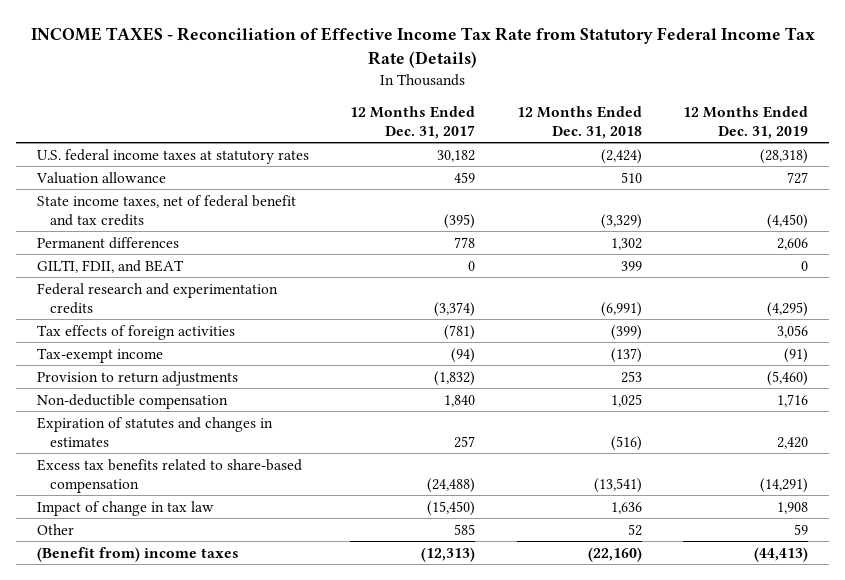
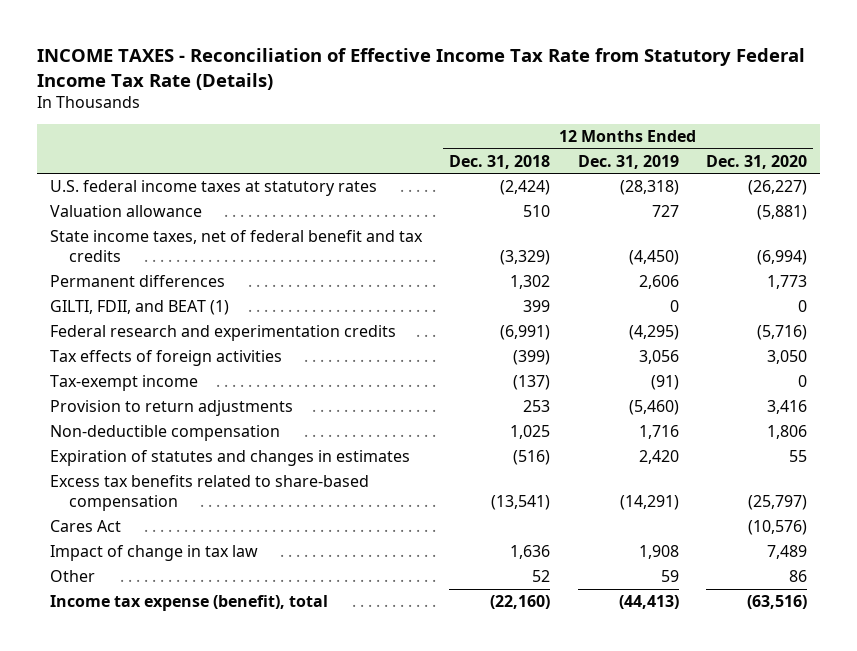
[350,105,476,139] 12 Months Ended Dec. 31, 2017 -> none
none -> [705,154,807,169] Dec. 31, 2020
[37,259,185,273] GILTI, FDII, and BEAT -> [50,300,230,316] GILTI, FDII, and BEAT (1)
none -> [50,520,122,533] Cares Act
[37,546,240,562] (Benefit from) income taxes -> [50,595,329,612] Income tax expense (benefit), total

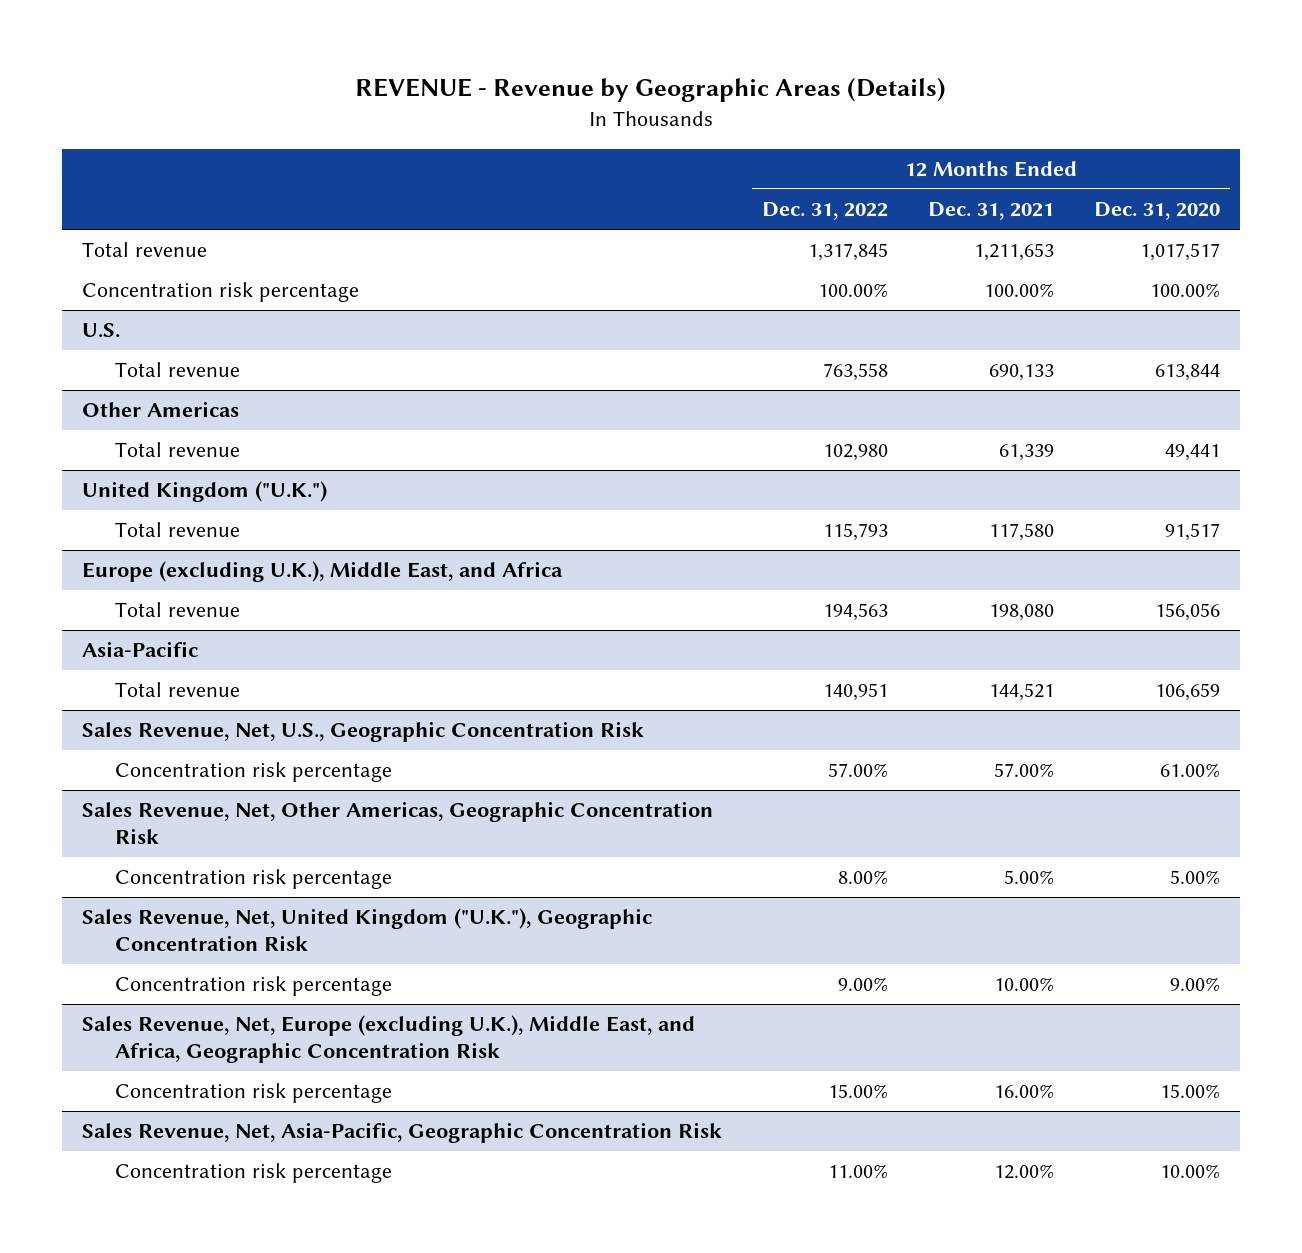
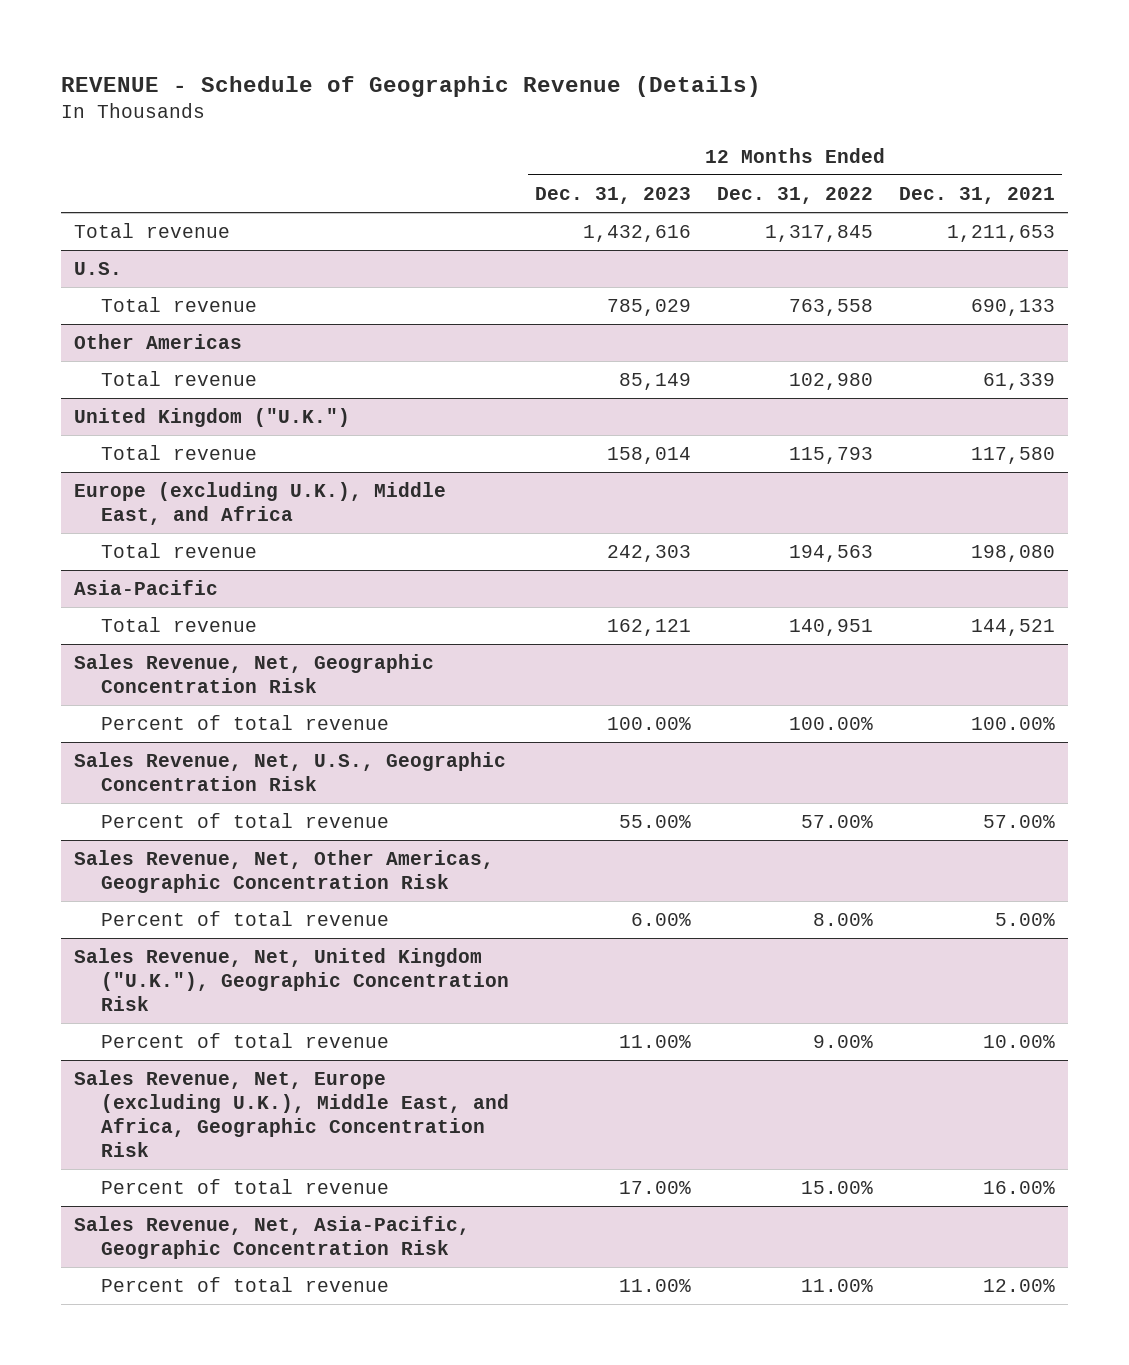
[355,77,947,103] REVENUE - Revenue by Geographic Areas (Details) -> [61,75,762,97] REVENUE - Schedule of Geographic Revenue (Details)
[1094,202,1221,221] Dec. 31, 2020 -> none
none -> [534,187,691,205] Dec. 31, 2023
[81,282,359,303] Concentration risk percentage -> none
none -> [74,654,435,693] Sales Revenue, Net, Geographic Concentration Risk
none -> [100,715,389,731] Percent of total revenue
[114,762,392,783] Concentration risk percentage -> [100,813,389,829] Percent of total revenue
[114,869,392,890] Concentration risk percentage -> [100,911,389,927] Percent of total revenue
[114,976,392,997] Concentration risk percentage -> [100,1033,389,1049] Percent of total revenue
[114,1083,392,1104] Concentration risk percentage -> [100,1179,389,1195] Percent of total revenue
[114,1163,392,1184] Concentration risk percentage -> [100,1277,389,1293] Percent of total revenue

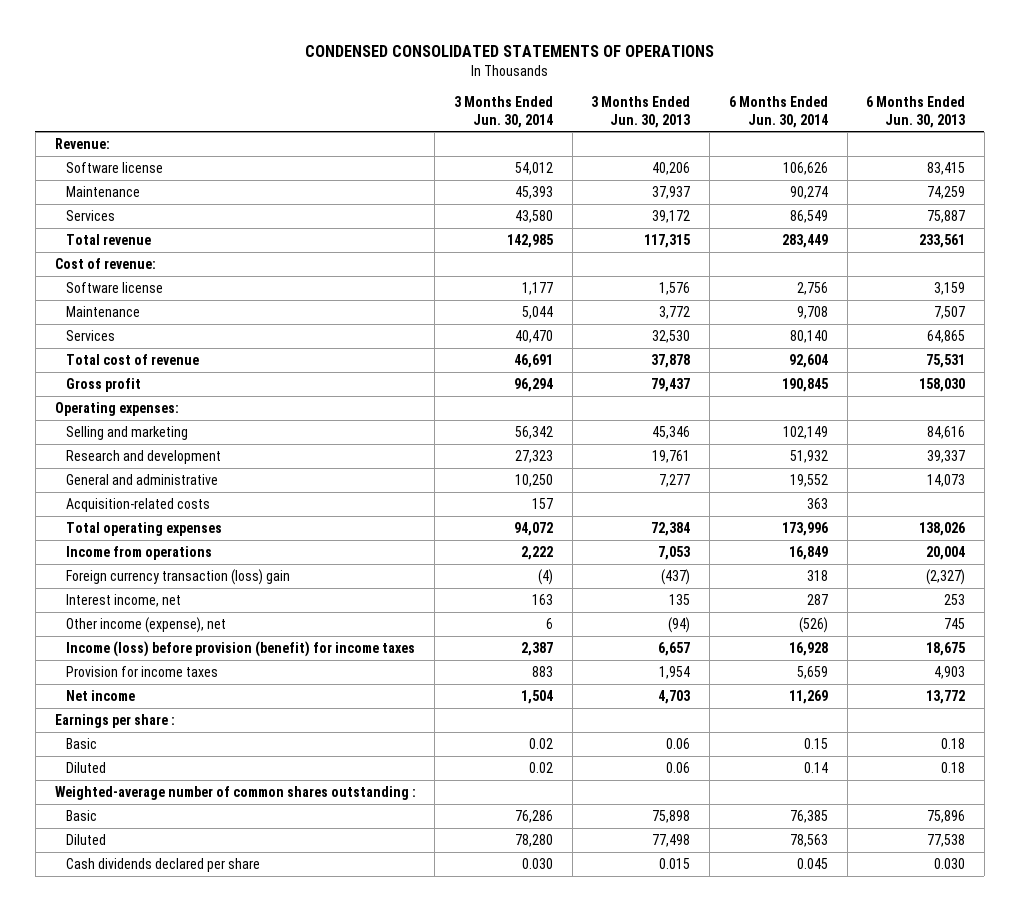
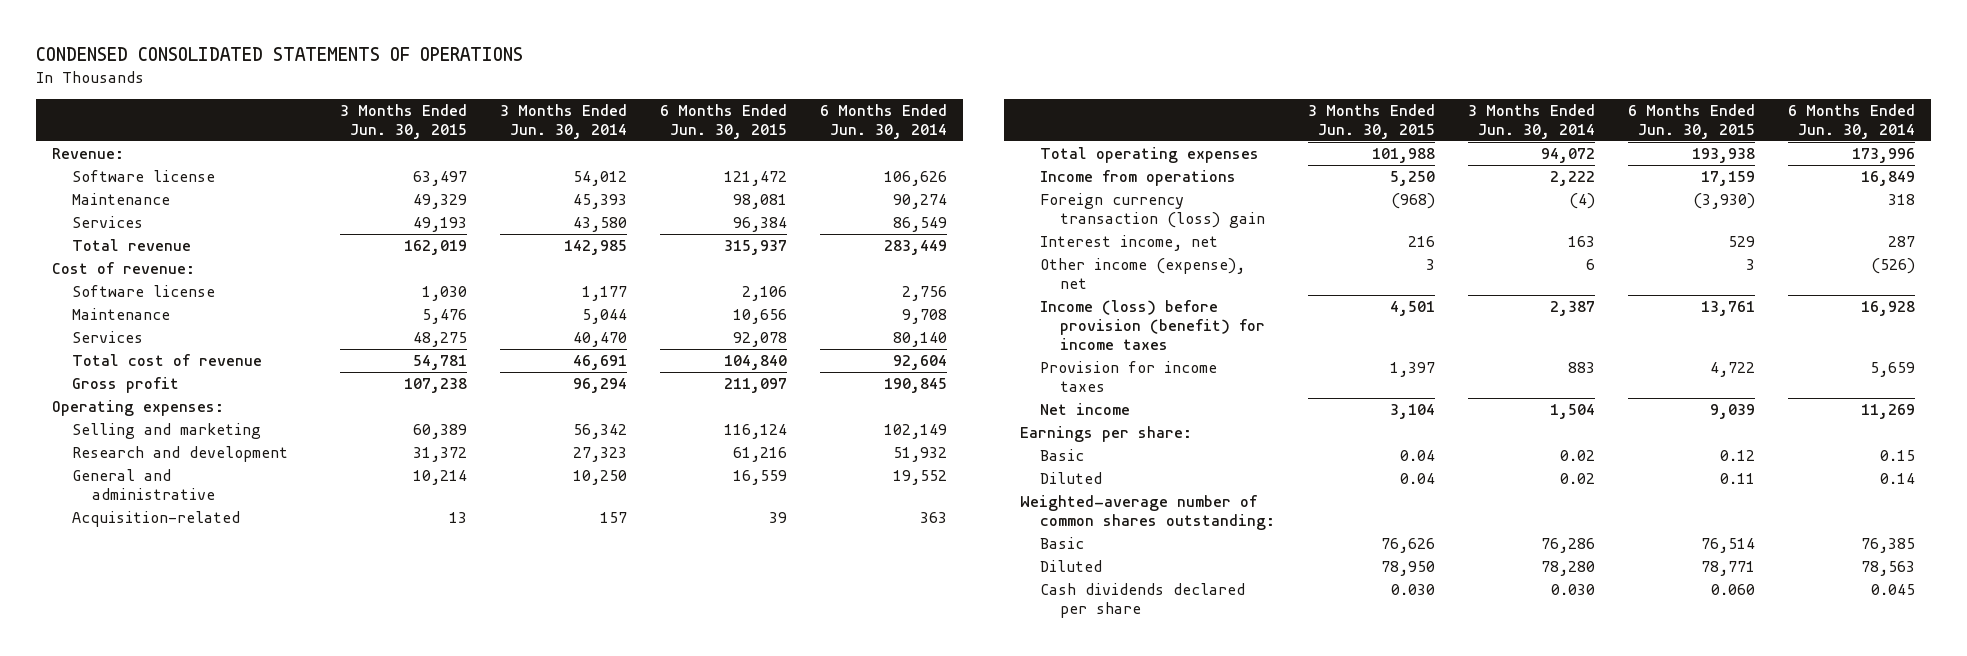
[591,95,691,128] 3 Months Ended Jun. 30, 2013 -> none
[866,95,966,128] 6 Months Ended Jun. 30, 2013 -> none
none -> [339,103,467,140] 3 Months Ended Jun. 30, 2015
none -> [659,103,787,140] 6 Months Ended Jun. 30, 2015
[66,497,211,512] Acquisition-related costs -> [72,511,241,528] Acquisition-related
[54,713,175,728] Earnings per share : -> [1020,426,1193,443] Earnings per share:
[54,785,416,800] Weighted-average number of common shares outstanding : -> [1020,495,1276,531] Weighted-average number of common shares outstanding:

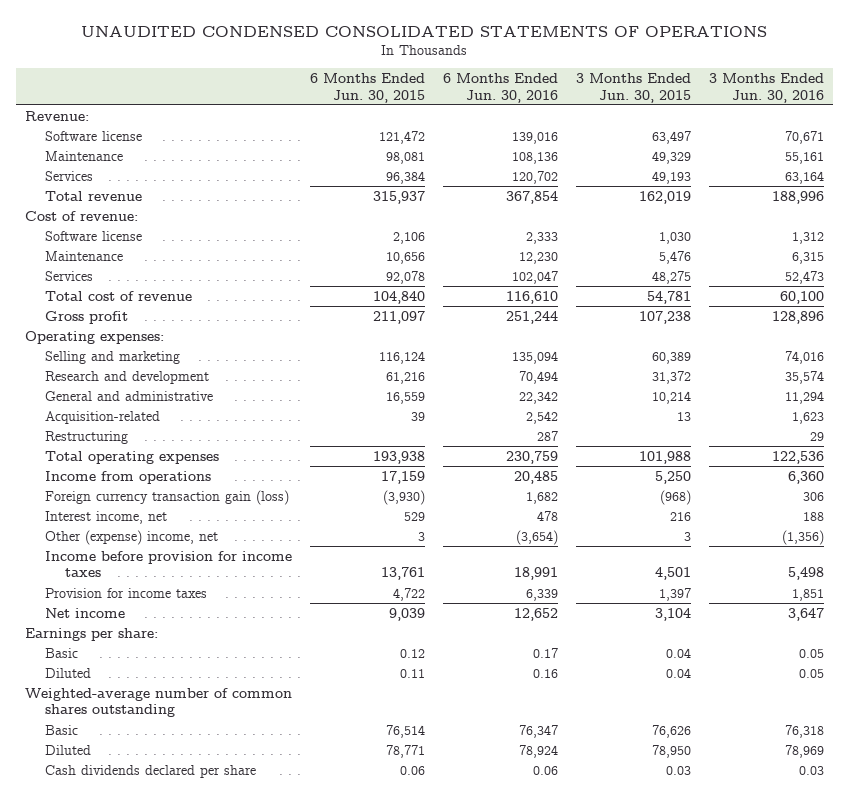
[35,46,523,61] CONDENSED CONSOLIDATED STATEMENTS OF OPERATIONS -> [81,25,768,37] UNAUDITED CONDENSED CONSOLIDATED STATEMENTS OF OPERATIONS
[499,103,627,140] 3 Months Ended Jun. 30, 2014 -> none
[819,103,947,140] 6 Months Ended Jun. 30, 2014 -> none
none -> [442,73,558,103] 6 Months Ended Jun. 30, 2016
none -> [709,73,825,103] 3 Months Ended Jun. 30, 2016
none -> [44,430,128,444] Restructuring
[1040,193,1265,229] Foreign currency transaction (loss) gain -> [44,489,289,505] Foreign currency transaction gain (loss)
[1040,258,1246,290] Other income (expense), net -> [44,529,218,545] Other (expense) income, net
[1040,300,1265,351] Income (loss) before provision (benefit) for income taxes -> [44,550,292,578] Income before provision for income taxes
[1020,495,1276,531] Weighted-average number of common shares outstanding: -> [24,687,292,718] Weighted-average number of common shares outstanding
[1390,584,1435,596] 0.030 -> [666,765,692,775] 0.03
[1710,584,1755,596] 0.060 -> [399,765,425,775] 0.06

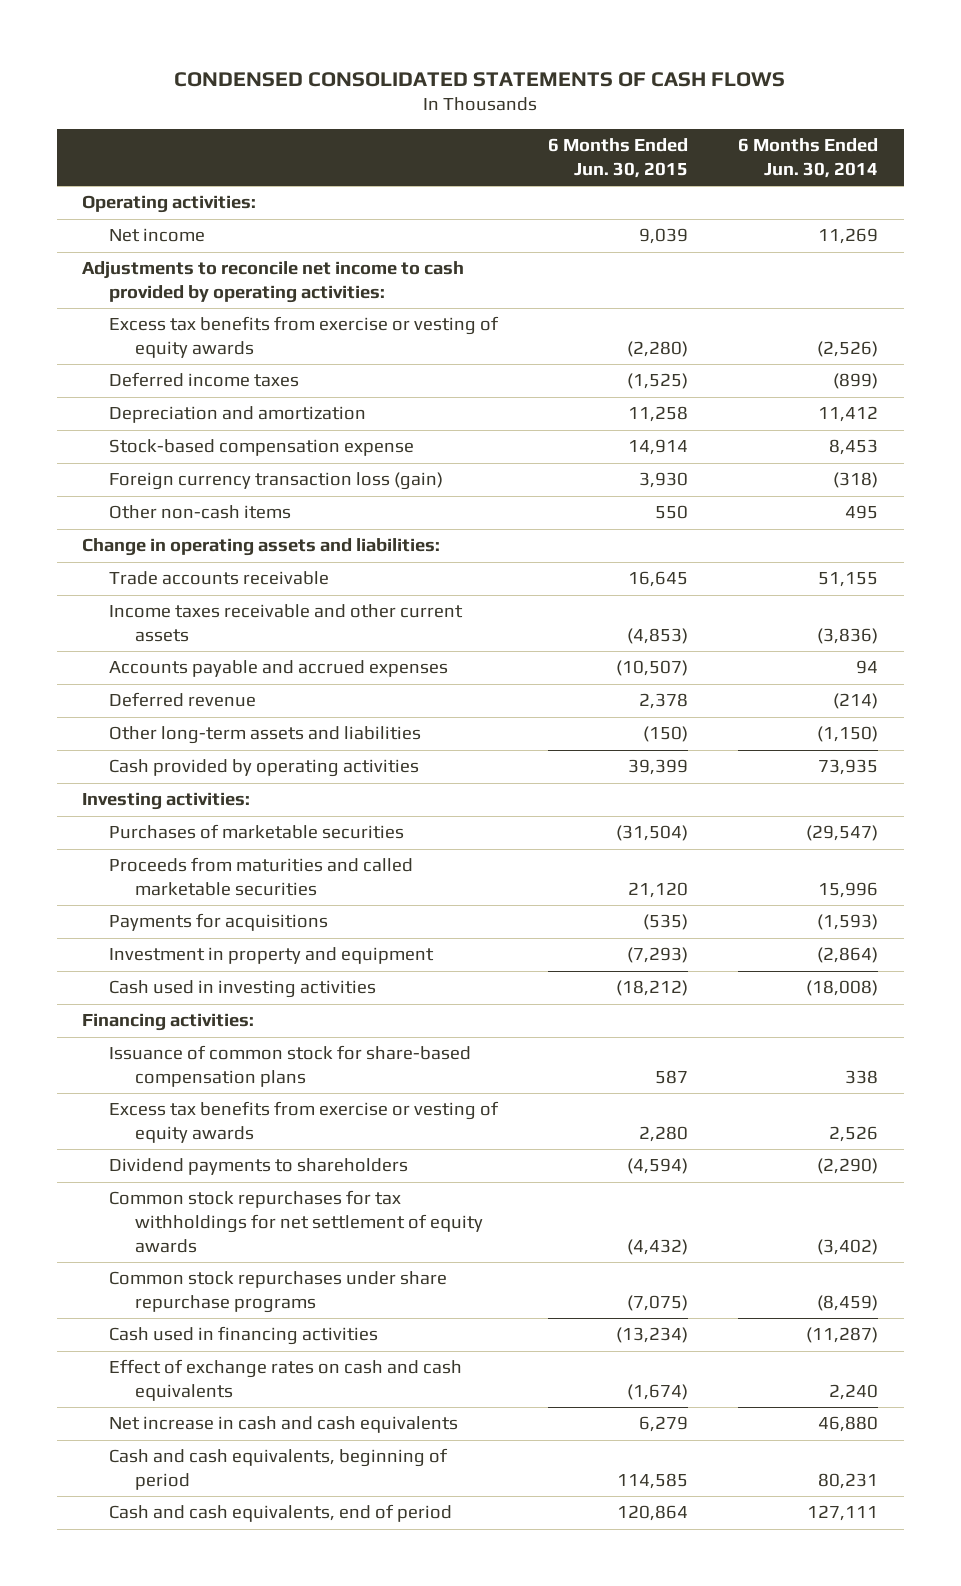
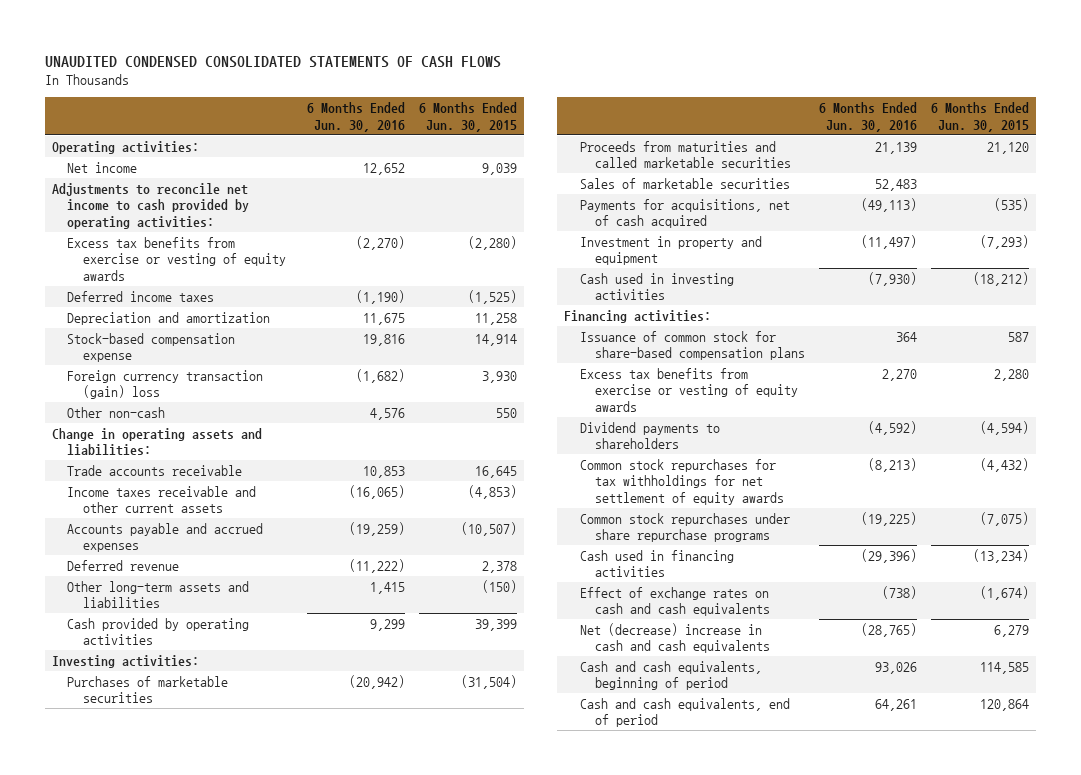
[174,71,786,87] CONDENSED CONSOLIDATED STATEMENTS OF CASH FLOWS -> [44,55,501,68] UNAUDITED CONDENSED CONSOLIDATED STATEMENTS OF CASH FLOWS
[738,137,879,178] 6 Months Ended Jun. 30, 2014 -> none
none -> [306,102,405,132] 6 Months Ended Jun. 30, 2016
[108,472,443,491] Foreign currency transaction loss (gain) -> [67,369,264,400] Foreign currency transaction (gain) loss
[108,505,291,520] Other non-cash items -> [67,406,166,418] Other non-cash
none -> [579,177,790,189] Sales of marketable securities
[108,913,328,932] Payments for acquisitions -> [579,198,790,229] Payments for acquisitions, net of cash acquired
[108,1416,458,1434] Net increase in cash and cash equivalents -> [579,622,771,654] Net (decrease) increase in cash and cash equivalents

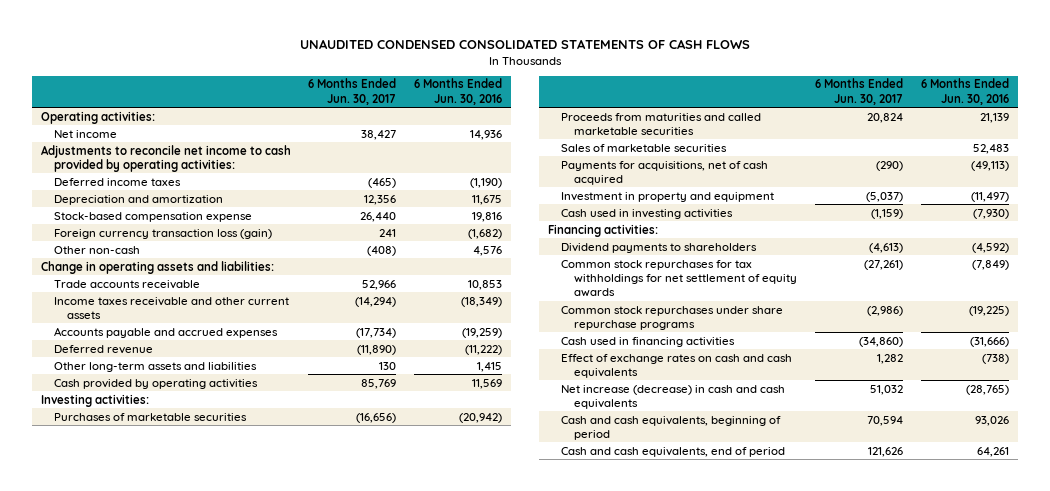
[418,102,517,132] 6 Months Ended Jun. 30, 2015 -> none
none -> [308,78,397,105] 6 Months Ended Jun. 30, 2017
[362,162,405,175] 12,652 -> [469,129,502,140] 14,936
[67,236,286,281] Excess tax benefits from exercise or vesting of equity awards -> none
[67,369,264,400] Foreign currency transaction (gain) loss -> [53,228,272,239] Foreign currency transaction loss (gain)
[348,484,405,499] (16,065) -> [460,296,502,307] (18,349)
[369,618,405,631] 9,299 -> [471,378,502,389] 11,569
[579,330,806,361] Issuance of common stock for share-based compensation plans -> none
[579,367,799,412] Excess tax benefits from exercise or vesting of equity awards -> none
[868,457,918,472] (8,213) -> [971,259,1009,270] (7,849)
[861,548,918,563] (29,396) -> [969,336,1009,347] (31,666)
[579,622,771,654] Net (decrease) increase in cash and cash equivalents -> [561,384,786,409] Net increase (decrease) in cash and cash equivalents

